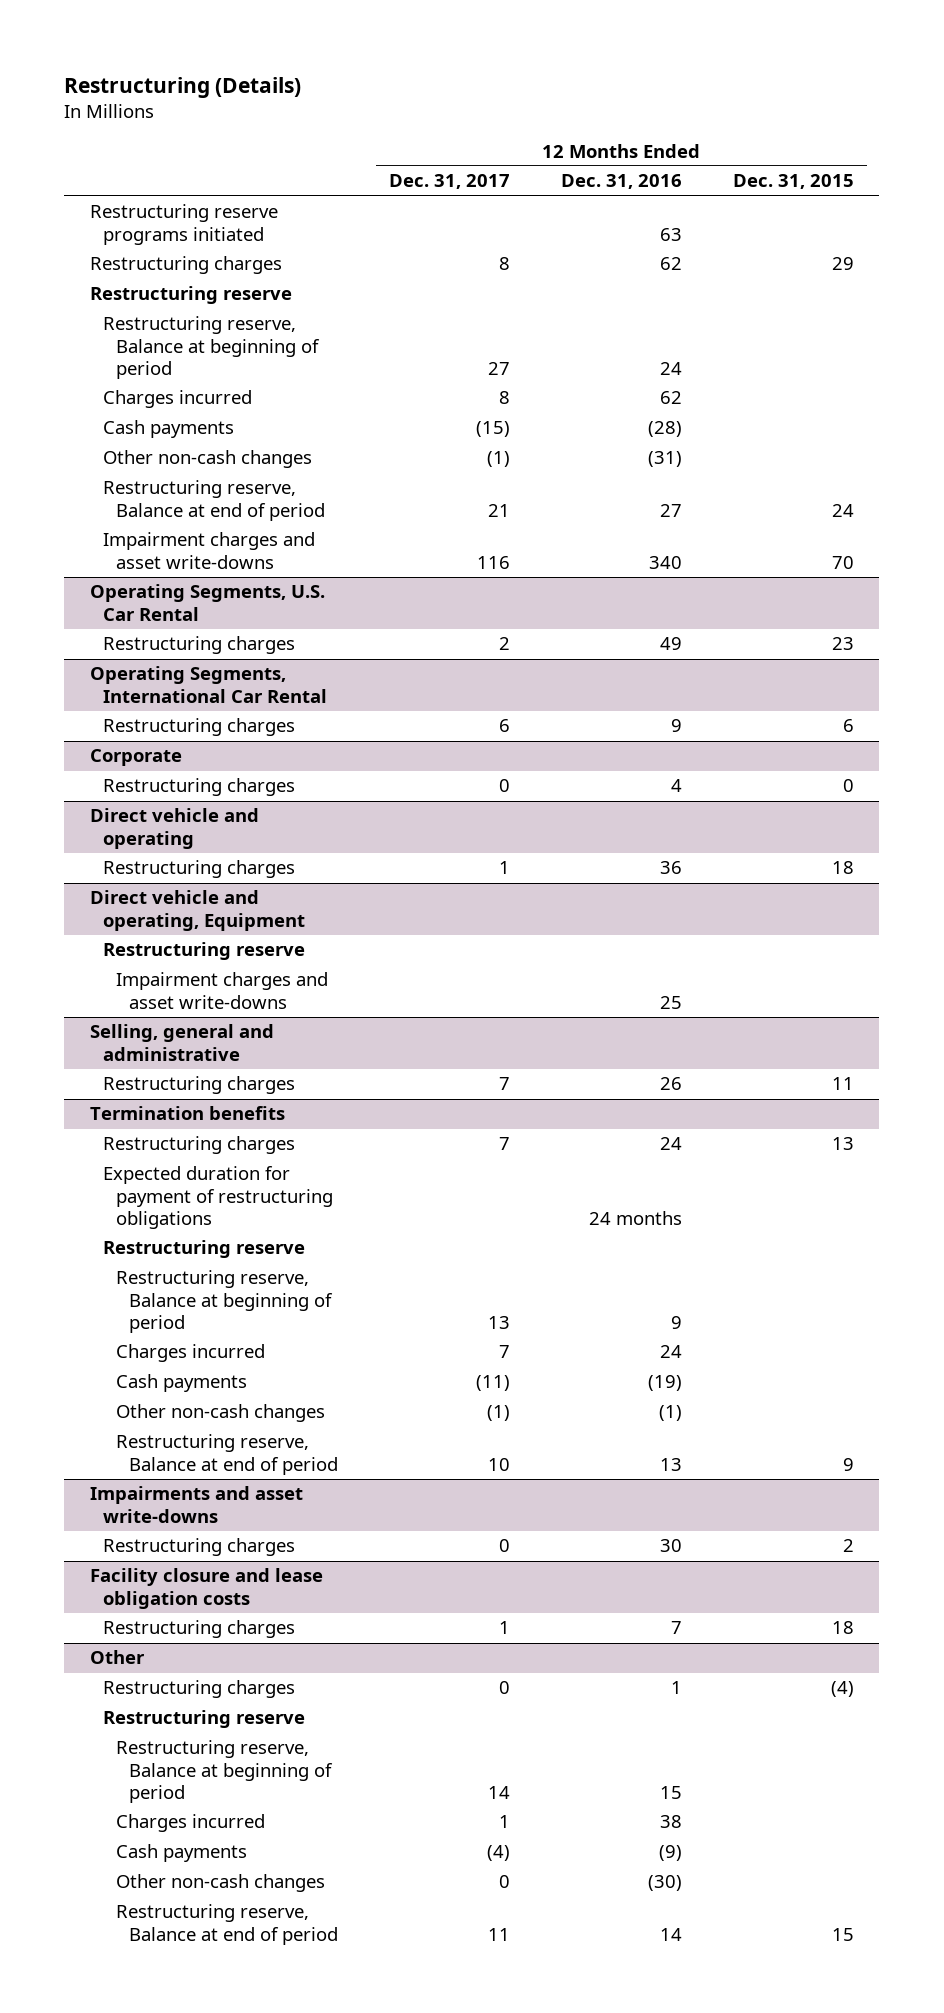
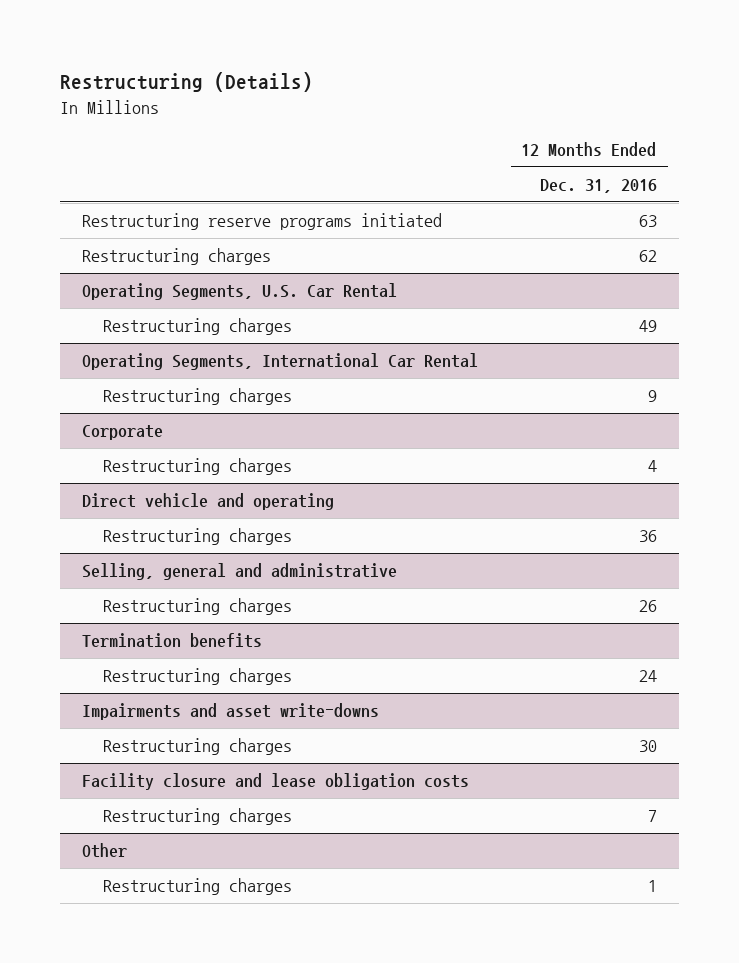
[388,174,510,190] Dec. 31, 2017 -> none
[732,174,854,190] Dec. 31, 2015 -> none
[89,286,292,305] Restructuring reserve -> none
[102,316,320,380] Restructuring reserve, Balance at beginning of period -> none
[102,390,252,409] Charges incurred -> none
[102,420,234,439] Cash payments -> none
[102,450,312,469] Other non-cash changes -> none
[102,480,325,521] Restructuring reserve, Balance at end of period -> none
[102,532,315,569] Impairment charges and asset write-downs -> none
[89,890,305,931] Direct vehicle and operating, Equipment -> none
[102,942,305,961] Restructuring reserve -> none
[115,972,328,1009] Impairment charges and asset write-downs -> none
[102,1166,333,1230] Expected duration for payment of restructuring obligations -> none
[102,1240,305,1259] Restructuring reserve -> none
[115,1270,334,1334] Restructuring reserve, Balance at beginning of period -> none
[115,1344,265,1363] Charges incurred -> none
[115,1374,247,1393] Cash payments -> none
[115,1404,325,1423] Other non-cash changes -> none
[115,1434,339,1475] Restructuring reserve, Balance at end of period -> none
[102,1710,305,1729] Restructuring reserve -> none
[115,1740,334,1804] Restructuring reserve, Balance at beginning of period -> none
[115,1814,265,1833] Charges incurred -> none
[115,1844,247,1863] Cash payments -> none
[115,1874,325,1893] Other non-cash changes -> none
[115,1904,339,1945] Restructuring reserve, Balance at end of period -> none

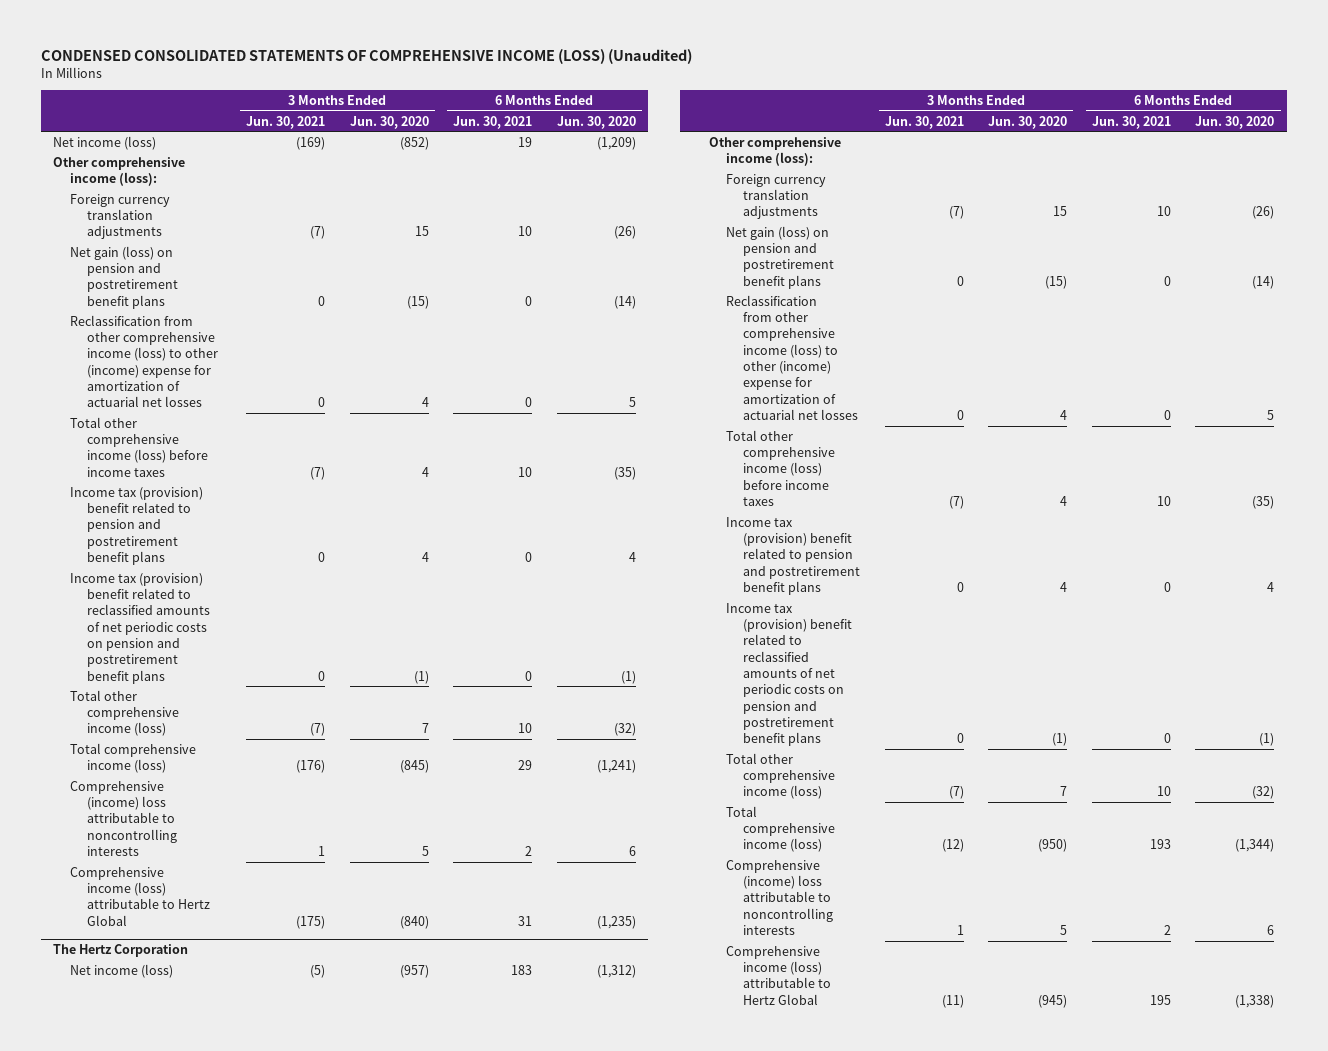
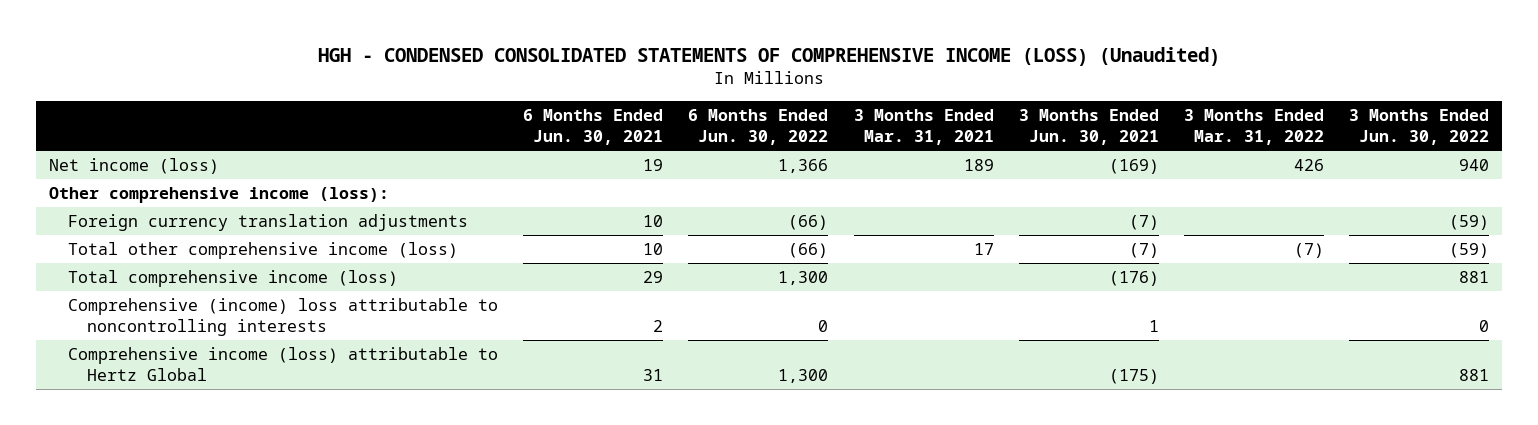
[41,48,693,64] CONDENSED CONSOLIDATED STATEMENTS OF COMPREHENSIVE INCOME (LOSS) (Unaudited) -> [317,46,1220,66] HGH - CONDENSED CONSOLIDATED STATEMENTS OF COMPREHENSIVE INCOME (LOSS) (Unaudited)
[349,115,429,129] Jun. 30, 2020 -> none
[556,115,636,129] Jun. 30, 2020 -> none
none -> [688,109,829,145] 6 Months Ended Jun. 30, 2022
none -> [853,109,994,145] 3 Months Ended Mar. 31, 2021
none -> [1184,109,1325,145] 3 Months Ended Mar. 31, 2022
none -> [1349,109,1490,145] 3 Months Ended Jun. 30, 2022
[70,245,179,309] Net gain (loss) on pension and postretirement benefit plans -> none
[70,314,219,408] Reclassification from other comprehensive income (loss) to other (income) expense for amortization of actuarial net losses -> none
[70,416,209,477] Total other comprehensive income (loss) before income taxes -> none
[70,486,204,566] Income tax (provision) benefit related to pension and postretirement benefit plans -> none
[70,572,211,684] Income tax (provision) benefit related to reclassified amounts of net periodic costs on pension and postretirement benefit plans -> none
[53,944,189,958] The Hertz Corporation -> none
[70,963,174,978] Net income (loss) -> none
[709,136,842,167] Other comprehensive income (loss): -> none
[726,173,827,220] Foreign currency translation adjustments -> none
[726,225,835,289] Net gain (loss) on pension and postretirement benefit plans -> none
[726,294,859,420] Reclassification from other comprehensive income (loss) to other (income) expense for amortization of actuarial net losses -> none
[726,429,836,507] Total other comprehensive income (loss) before income taxes -> none
[726,516,861,596] Income tax (provision) benefit related to pension and postretirement benefit plans -> none
[726,602,853,747] Income tax (provision) benefit related to reclassified amounts of net periodic costs on pension and postretirement benefit plans -> none
[726,752,836,800] Total other comprehensive income (loss) -> none
[726,805,836,853] Total comprehensive income (loss) -> none
[726,859,834,936] Comprehensive (income) loss attributable to noncontrolling interests -> none
[726,945,832,1005] Comprehensive income (loss) attributable to Hertz Global -> none

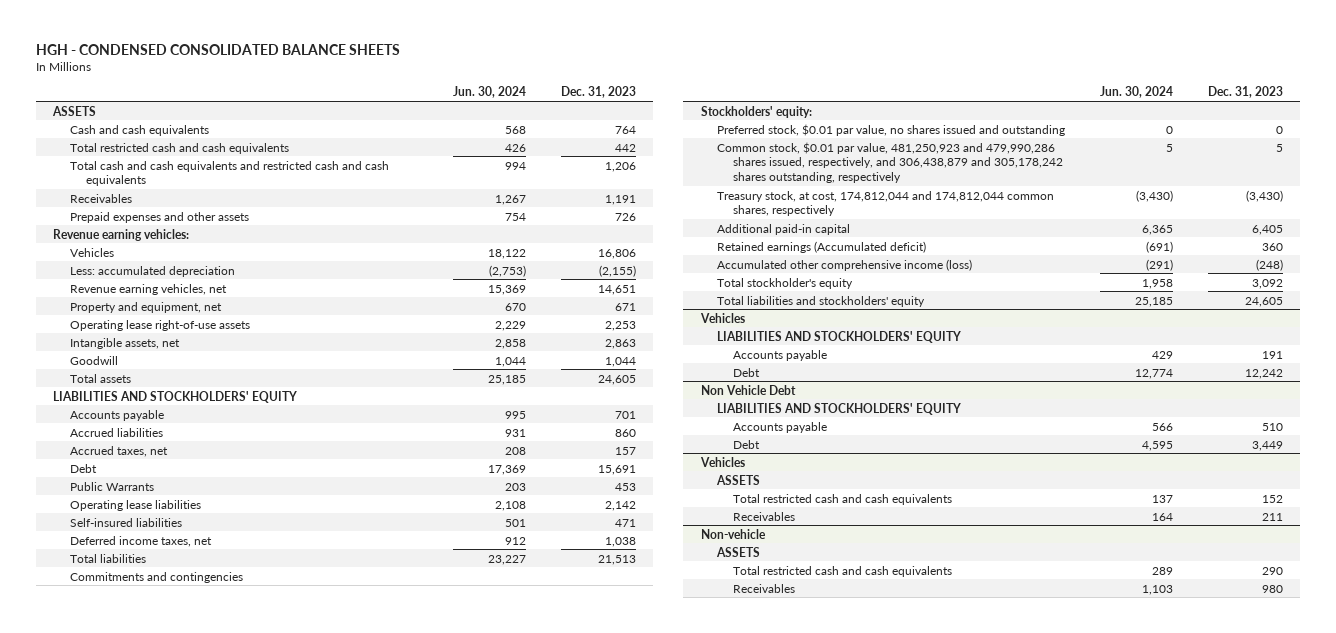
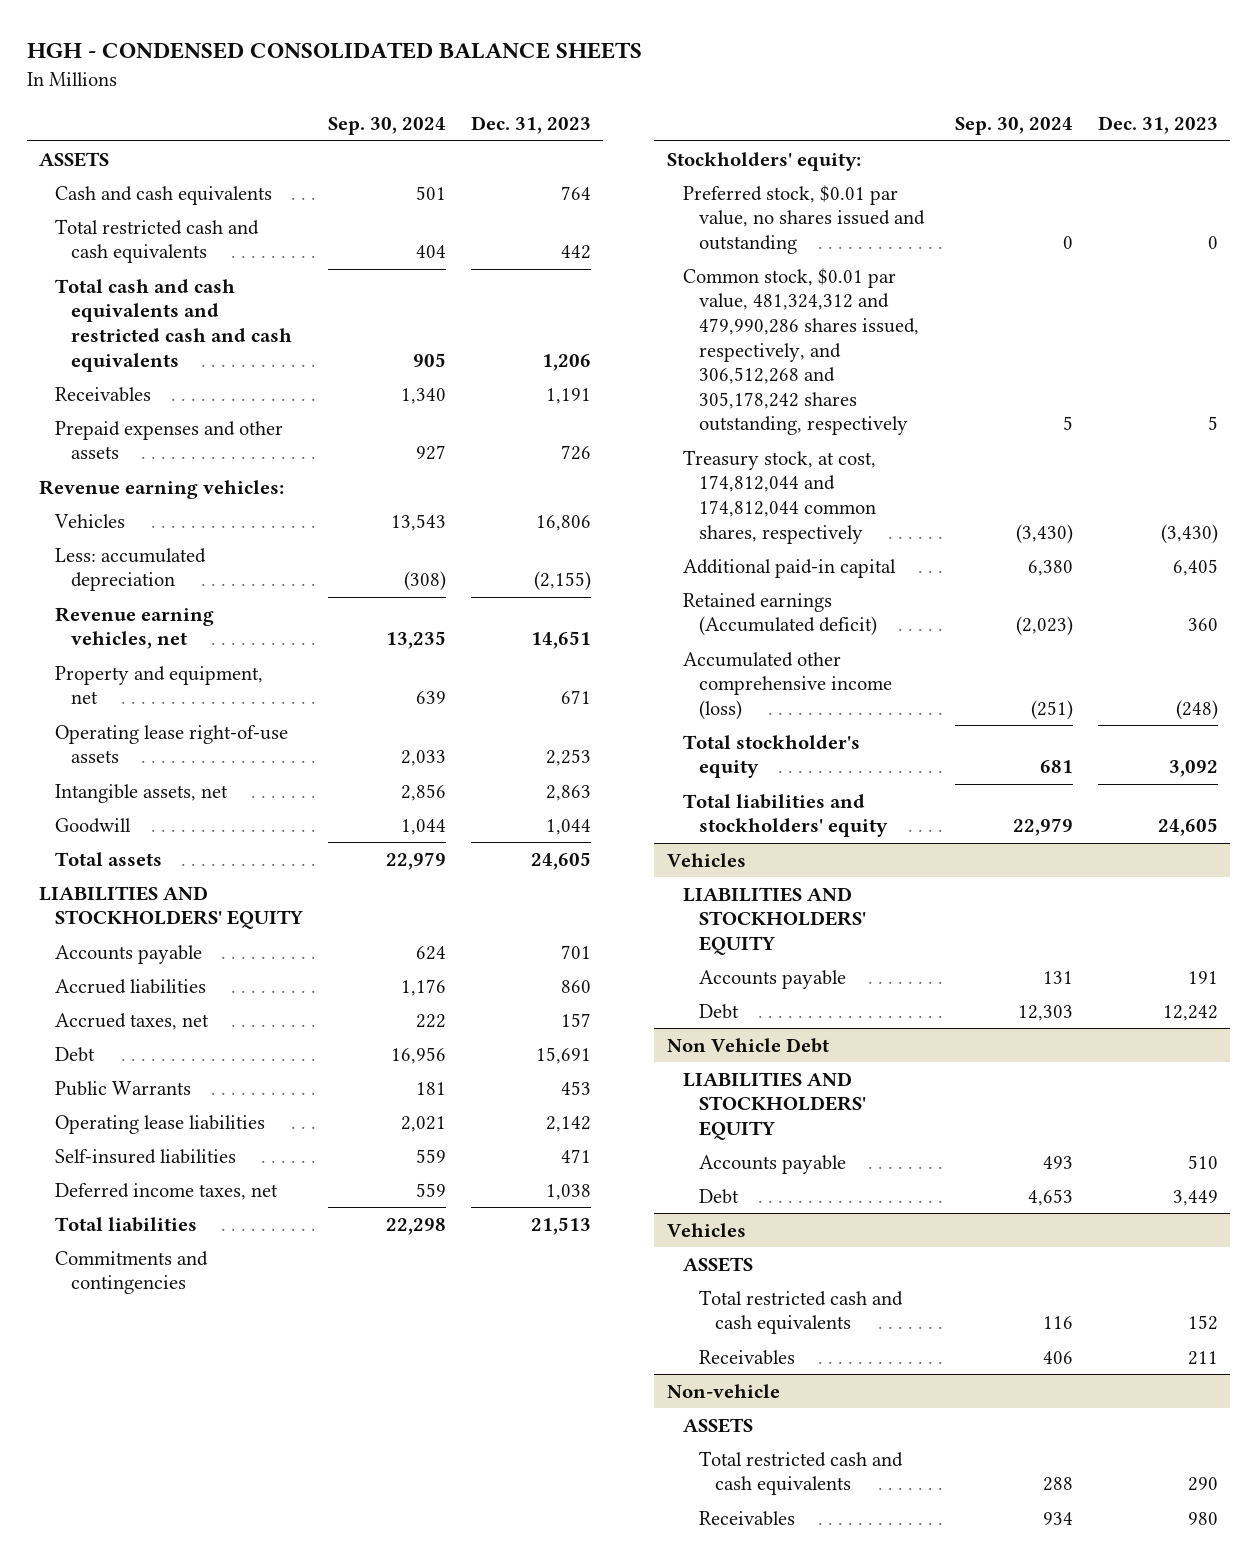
[452,86,526,99] Jun. 30, 2024 -> none
none -> [327,117,446,136] Sep. 30, 2024
[716,141,1064,183] Common stock, $0.01 par value, 481,250,923 and 479,990,286 shares issued, respectively, and 306,438,879 and 305,178,242 shares outstanding, respectively -> [682,267,919,436] Common stock, $0.01 par value, 481,324,312 and 479,990,286 shares issued, respectively, and 306,512,268 and 305,178,242 shares outstanding, respectively

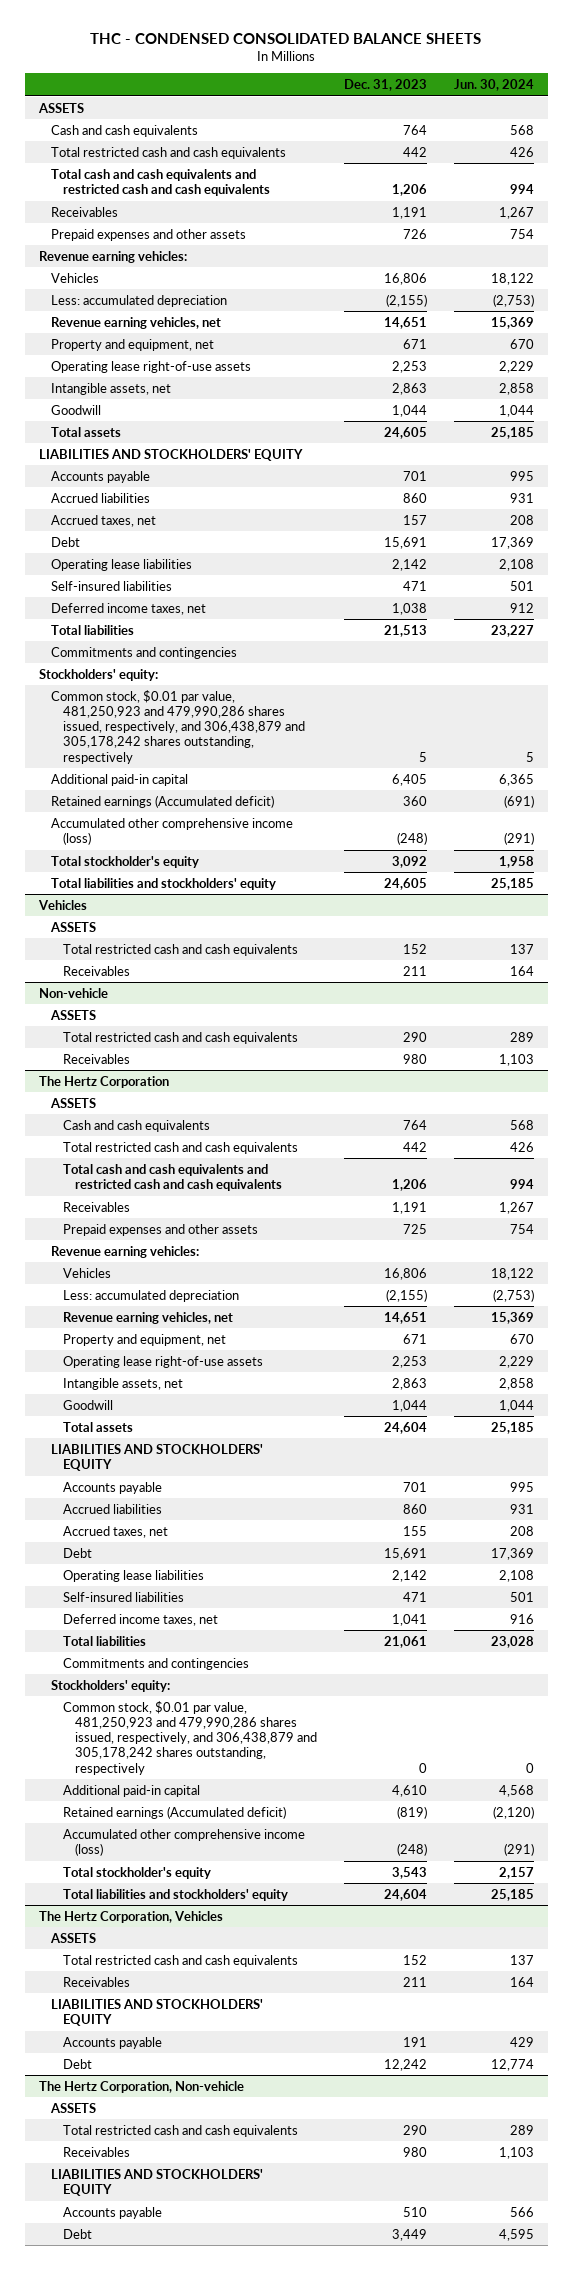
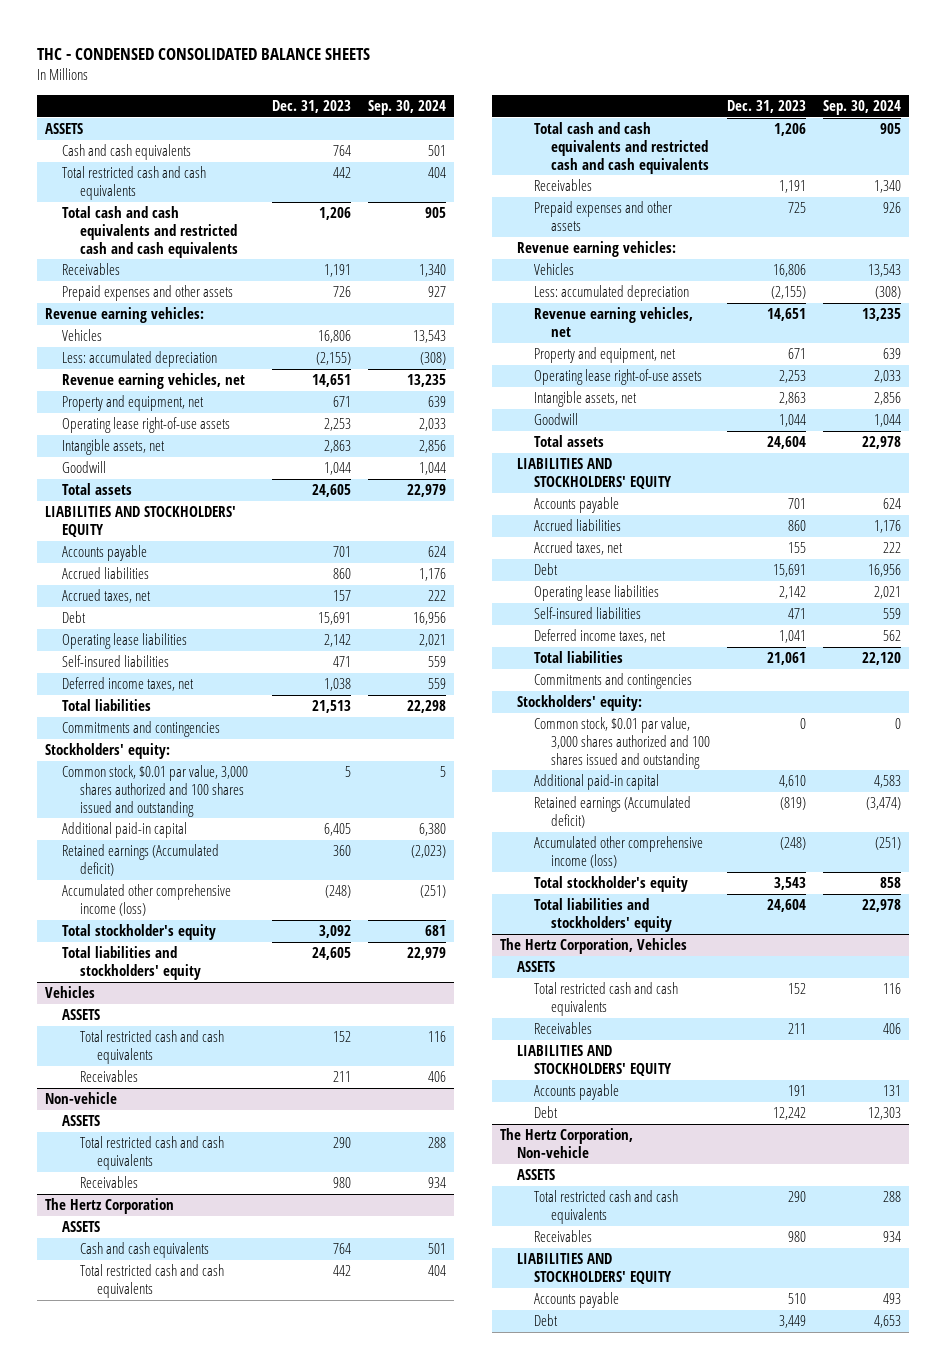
[454,79,535,92] Jun. 30, 2024 -> none
none -> [368,99,447,115] Sep. 30, 2024
[50,689,305,764] Common stock, $0.01 par value, 481,250,923 and 479,990,286 shares issued, respectively, and 306,438,879 and 305,178,242 shares outstanding, respectively -> [62,765,249,817] Common stock, $0.01 par value, 3,000 shares authorized and 100 shares issued and outstanding
[62,1700,317,1775] Common stock, $0.01 par value, 481,250,923 and 479,990,286 shares issued, respectively, and 306,438,879 and 305,178,242 shares outstanding, respectively -> [534,717,711,769] Common stock, $0.01 par value, 3,000 shares authorized and 100 shares issued and outstanding

